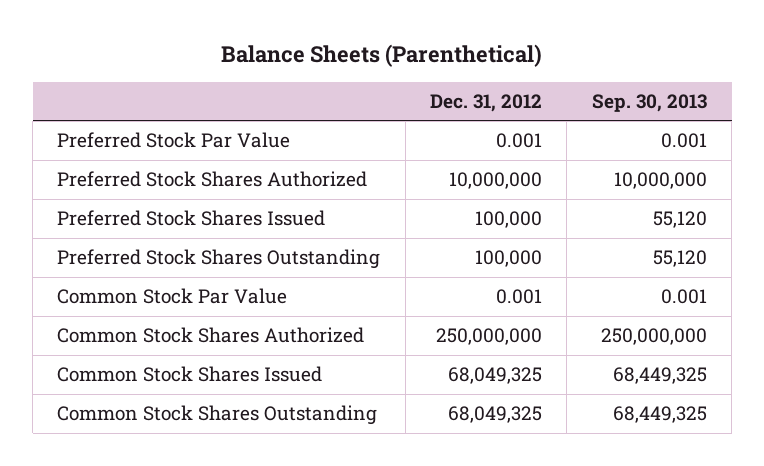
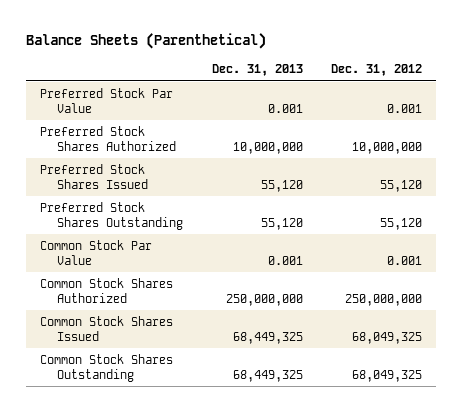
[591,93,707,112] Sep. 30, 2013 -> none
none -> [211,64,303,77] Dec. 31, 2013
[475,211,543,229] 100,000 -> [379,179,422,192] 55,120
[475,250,543,268] 100,000 -> [379,217,422,230] 55,120

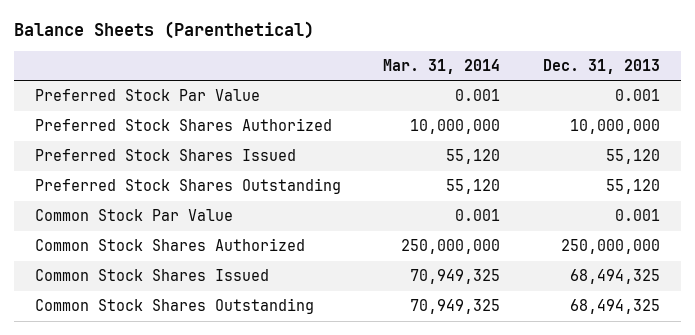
[330,64,422,77] Dec. 31, 2012 -> none
none -> [383,58,501,74] Mar. 31, 2014
[232,331,303,344] 68,449,325 -> [569,268,660,284] 68,494,325
[232,369,303,382] 68,449,325 -> [569,298,660,314] 68,494,325

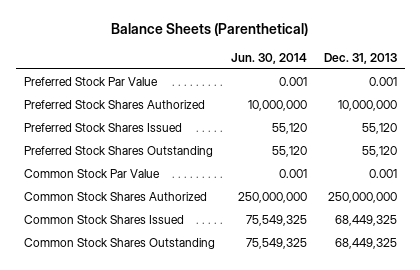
[383,58,501,74] Mar. 31, 2014 -> none
none -> [231,52,308,64] Jun. 30, 2014
[569,268,660,284] 68,494,325 -> [334,214,397,226] 68,449,325
[569,298,660,314] 68,494,325 -> [334,237,397,249] 68,449,325

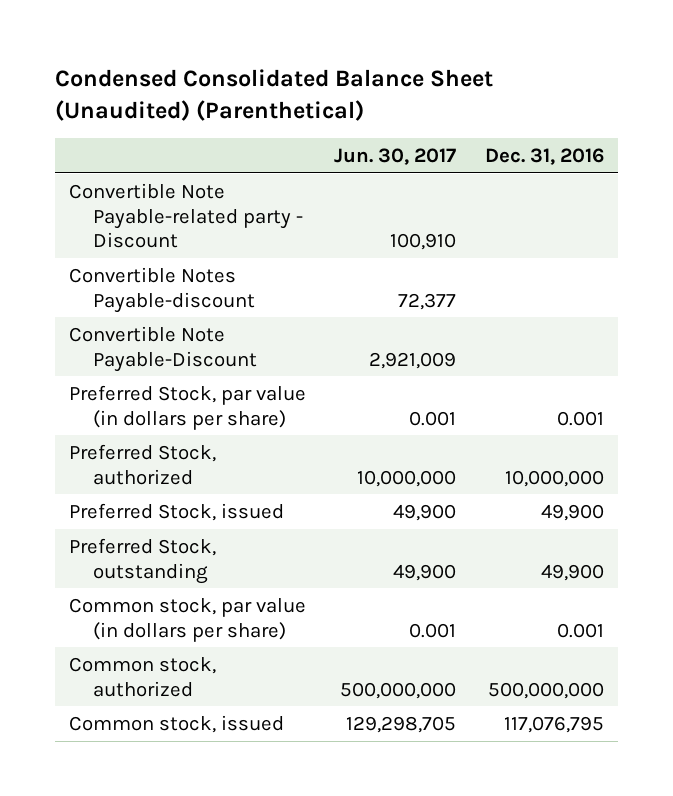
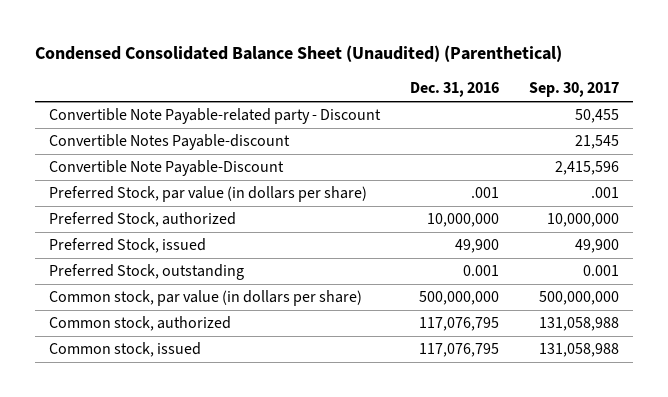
[334,148,457,166] Jun. 30, 2017 -> none
none -> [528,82,619,98] Sep. 30, 2017
[556,410,604,426] 0.001 -> [470,187,499,199] .001
[540,563,604,581] 49,900 -> [462,265,499,277] 0.001
[556,622,604,638] 0.001 -> [418,291,499,306] 500,000,000
[487,681,604,699] 500,000,000 -> [418,317,499,332] 117,076,795

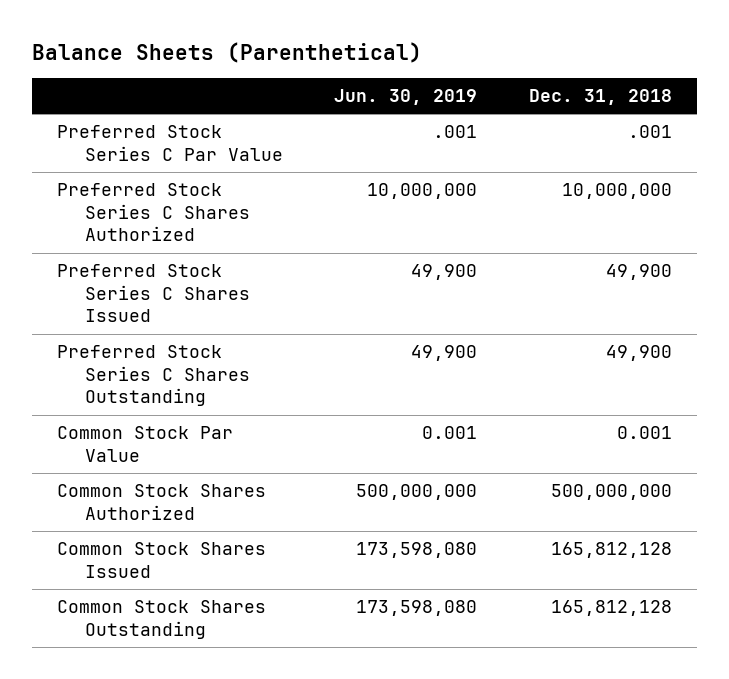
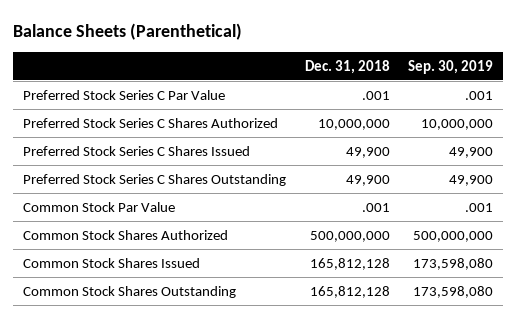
[334,88,478,105] Jun. 30, 2019 -> none
none -> [408,59,494,74] Sep. 30, 2019
[616,426,672,440] 0.001 -> [361,202,390,212] .001

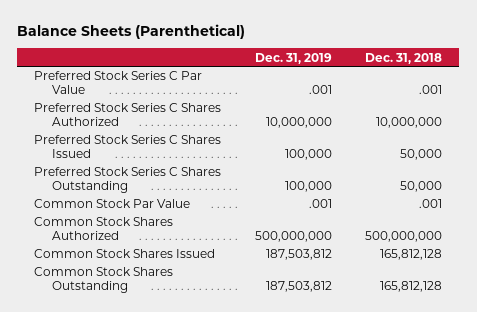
[408,59,494,74] Sep. 30, 2019 -> none
none -> [254,52,332,64] Dec. 31, 2019
[345,146,390,158] 49,900 -> [400,149,443,161] 50,000
[345,174,390,186] 49,900 -> [400,181,443,193] 50,000

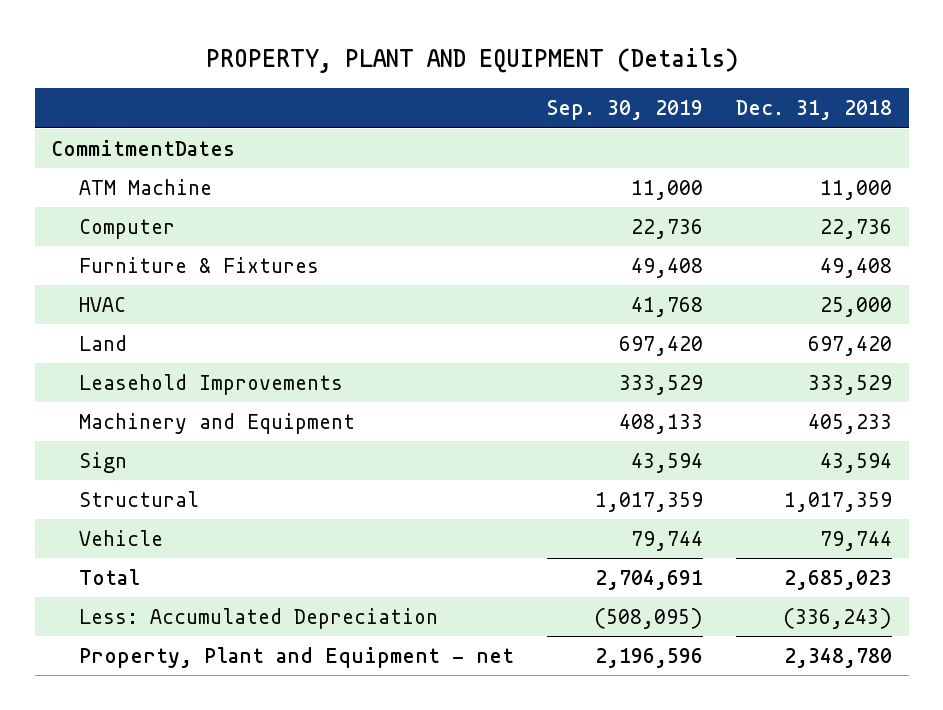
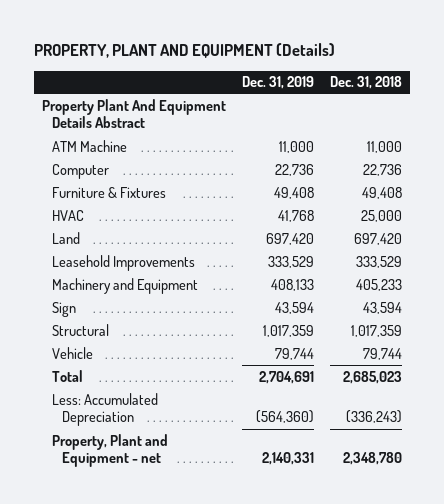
[546,100,703,121] Sep. 30, 2019 -> none
none -> [241,76,314,90] Dec. 31, 2019
[51,139,236,156] CommitmentDates -> [41,98,226,129] Property Plant And Equipment Details Abstract

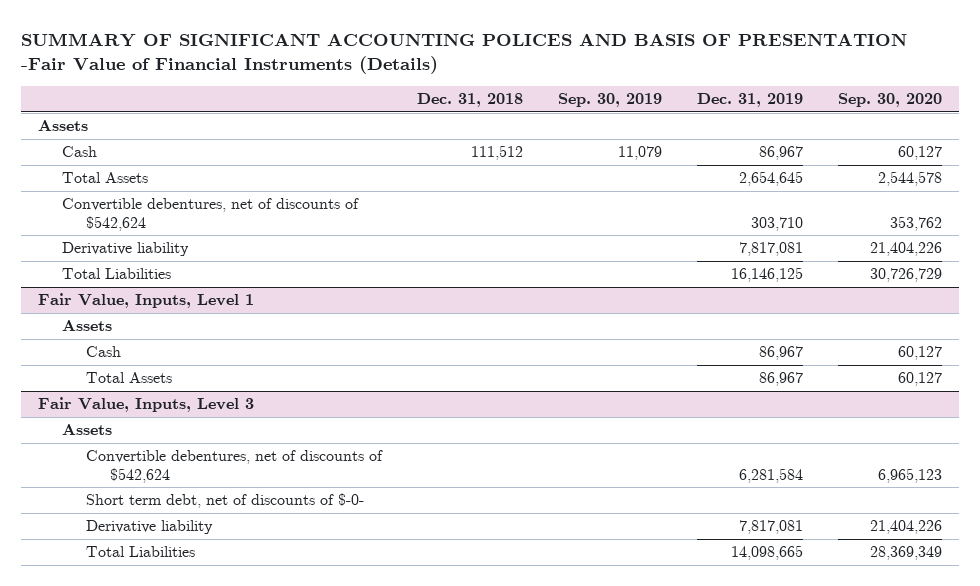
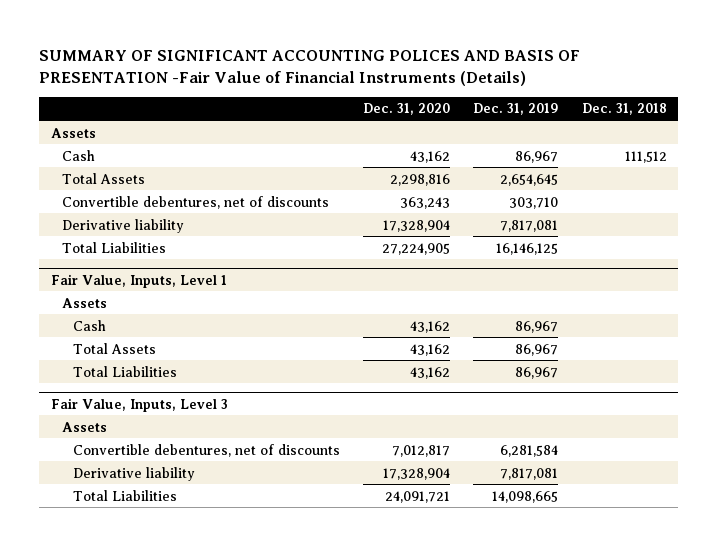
[558,93,663,108] Sep. 30, 2019 -> none
[837,93,942,108] Sep. 30, 2020 -> none
none -> [363,103,451,116] Dec. 31, 2020
[62,198,360,231] Convertible debentures, net of discounts of $542,624 -> [61,195,329,209] Convertible debentures, net of discounts
none -> [72,365,177,377] Total Liabilities
[86,493,365,509] Short term debt, net of discounts of $-0- -> none
[86,450,384,483] Convertible debentures, net of discounts of $542,624 -> [72,443,340,457] Convertible debentures, net of discounts

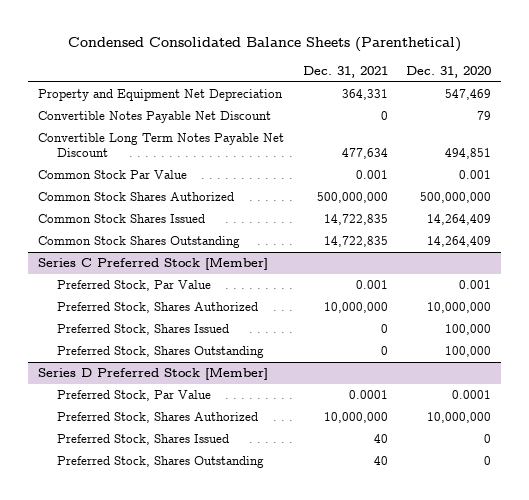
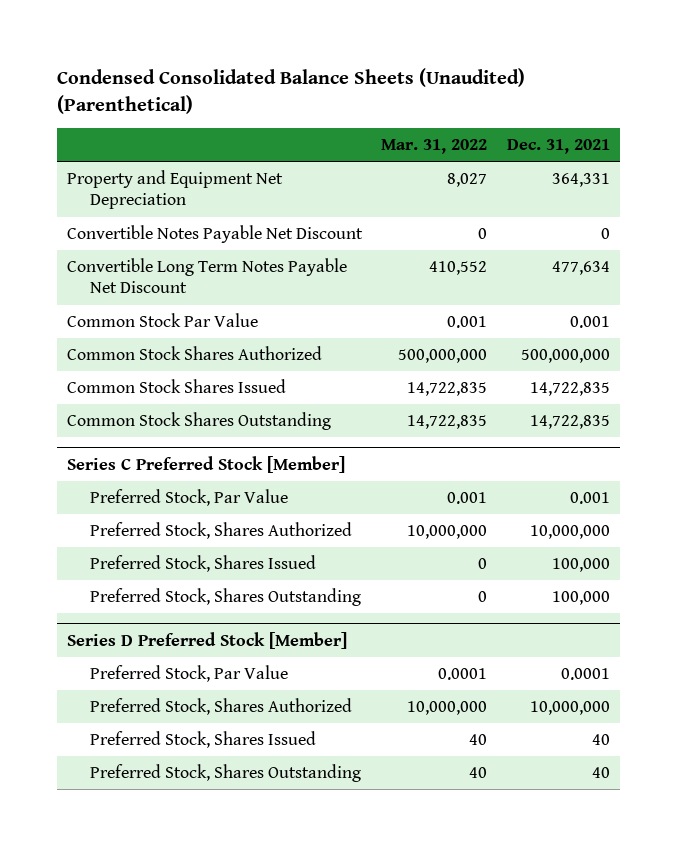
[67,37,461,53] Condensed Consolidated Balance Sheets (Parenthetical) -> [56,67,525,114] Condensed Consolidated Balance Sheets (Unaudited) (Parenthetical)
[406,65,492,78] Dec. 31, 2020 -> none
none -> [381,139,488,155] Mar. 31, 2022
[380,324,388,334] 0 -> [551,557,610,572] 100,000
[380,346,388,356] 0 -> [551,590,610,605] 100,000

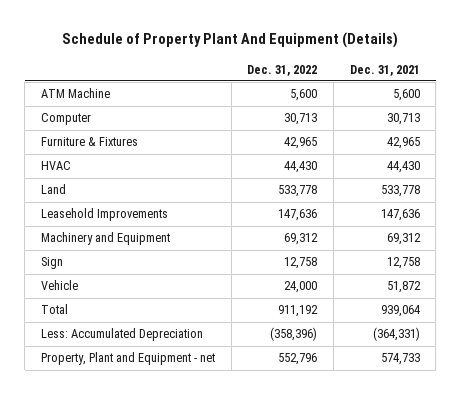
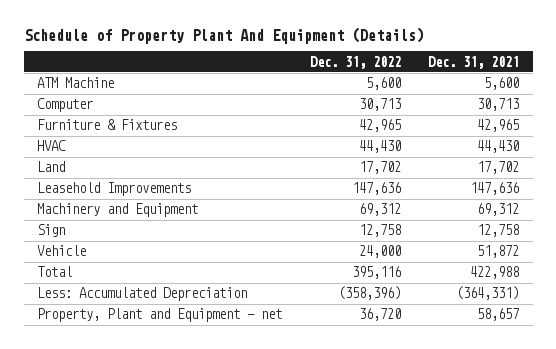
[278,185,318,198] 533,778 -> [358,161,401,175] 17,702
[380,185,420,198] 533,778 -> [476,161,519,175] 17,702
[278,305,319,318] 911,192 -> [351,266,401,280] 395,116
[380,305,420,318] 939,064 -> [469,266,519,280] 422,988
[278,353,318,366] 552,796 -> [358,308,401,322] 36,720
[380,353,420,366] 574,733 -> [476,308,519,322] 58,657

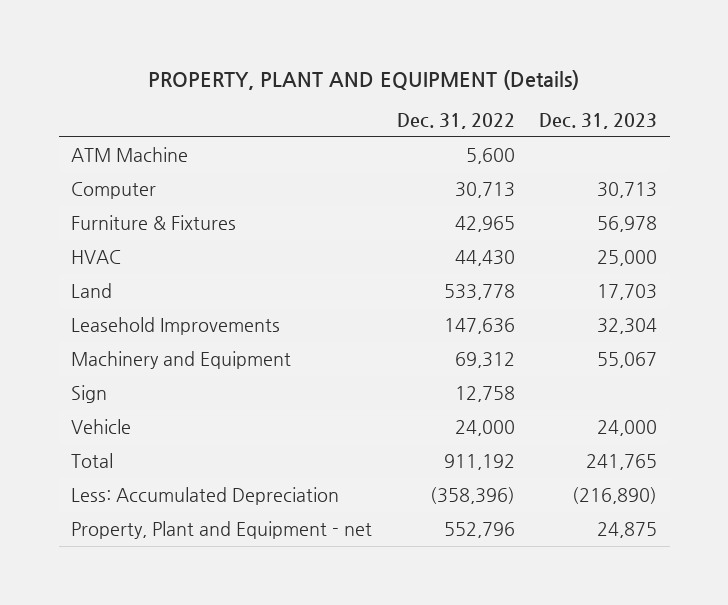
[23,26,424,44] Schedule of Property Plant And Equipment (Details) -> [148,69,580,90] PROPERTY, PLANT AND EQUIPMENT (Details)
[427,55,519,69] Dec. 31, 2021 -> none
none -> [539,113,658,130] Dec. 31, 2023
[358,161,401,175] 17,702 -> [443,283,515,300] 533,778
[351,266,401,280] 395,116 -> [443,453,515,470] 911,192
[358,308,401,322] 36,720 -> [443,521,515,538] 552,796

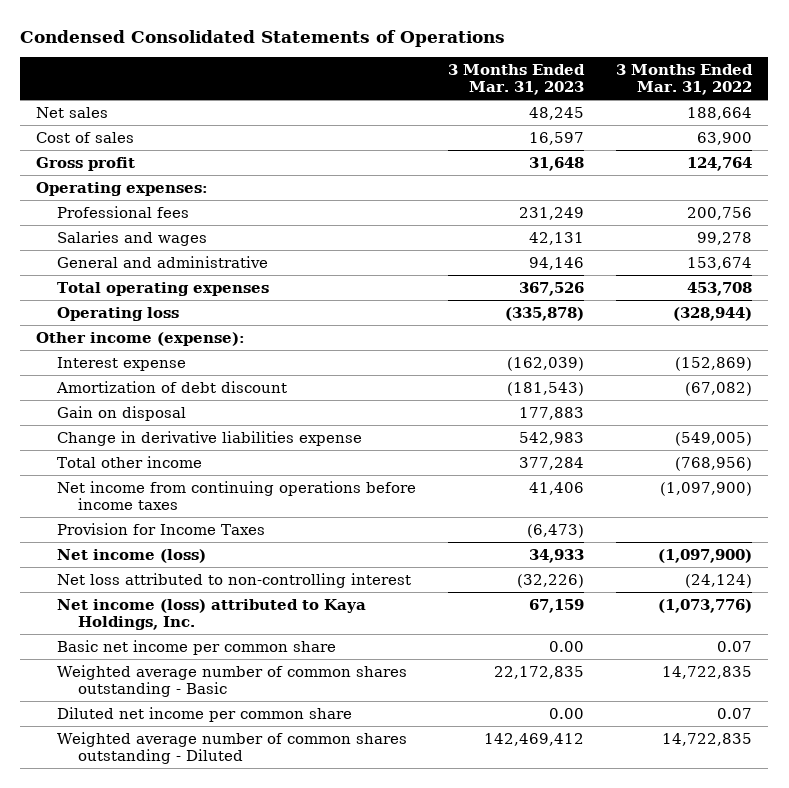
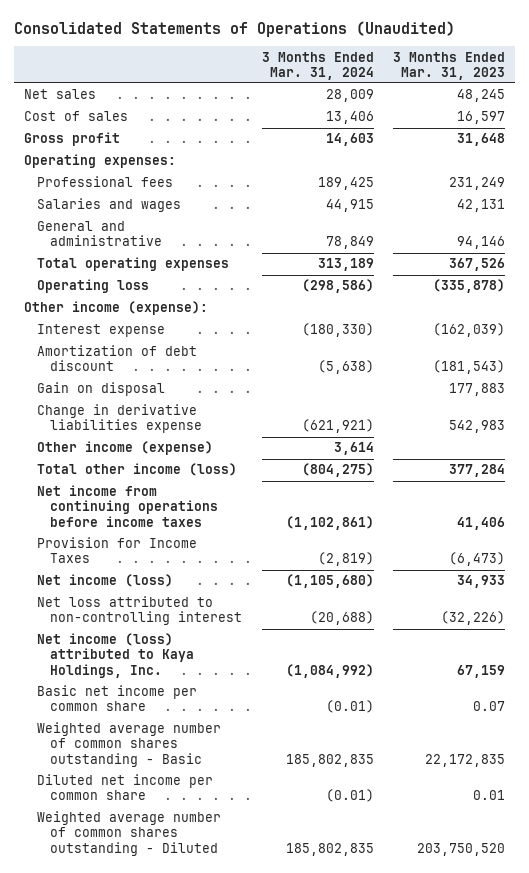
[20,29,506,47] Condensed Consolidated Statements of Operations -> [14,20,456,37] Consolidated Statements of Operations (Unaudited)
[616,63,754,96] 3 Months Ended Mar. 31, 2022 -> none
none -> [261,51,374,80] 3 Months Ended Mar. 31, 2024
none -> [37,441,214,456] Other income (expense)
[57,455,203,468] Total other income -> [37,463,238,477] Total other income (loss)
[549,640,585,652] 0.00 -> [473,701,506,712] 0.07
[549,707,585,719] 0.00 -> [473,790,506,801] 0.01
[484,732,585,746] 142,469,412 -> [417,842,506,856] 203,750,520

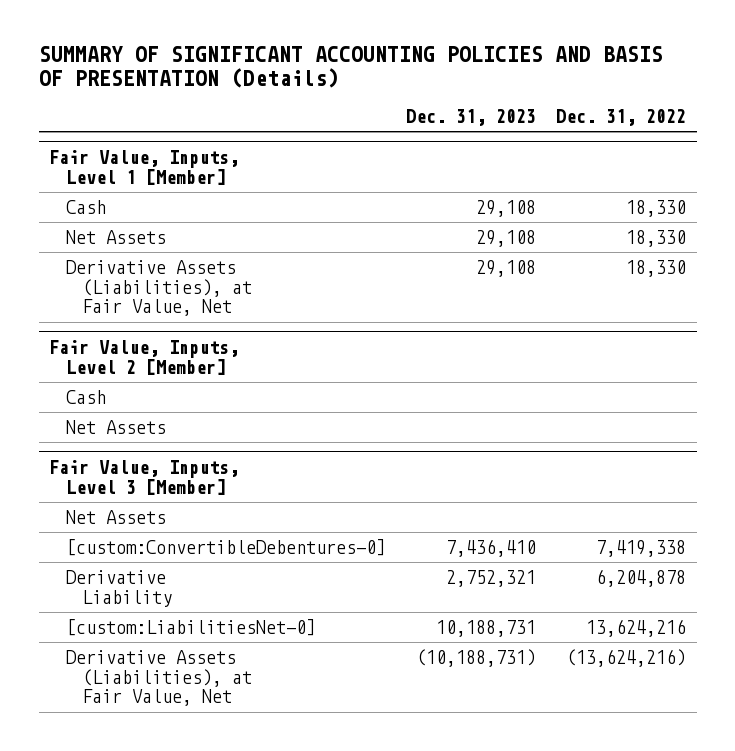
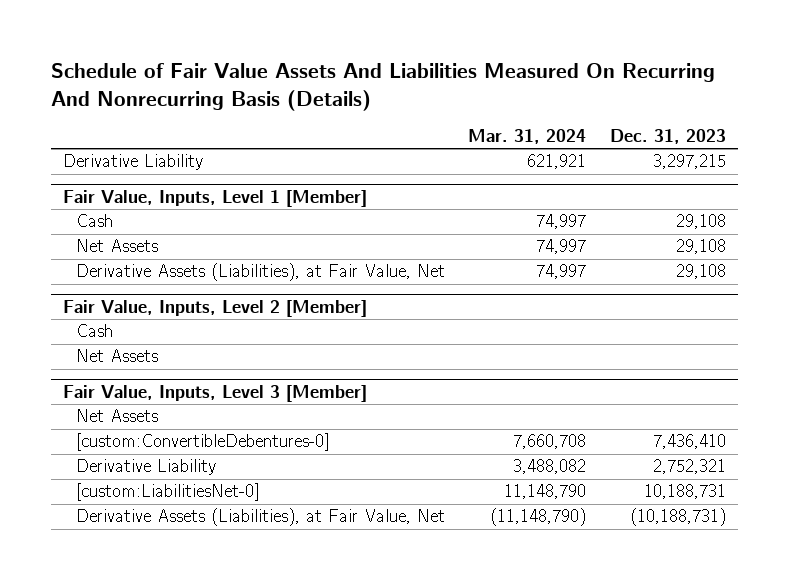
[38,46,663,88] SUMMARY OF SIGNIFICANT ACCOUNTING POLICIES AND BASIS OF PRESENTATION (Details) -> [51,63,716,111] Schedule of Fair Value Assets And Liabilities Measured On Recurring And Nonrecurring Basis (Details)
[556,108,687,126] Dec. 31, 2022 -> none
none -> [468,129,587,145] Mar. 31, 2024
none -> [62,154,203,171] Derivative Liability

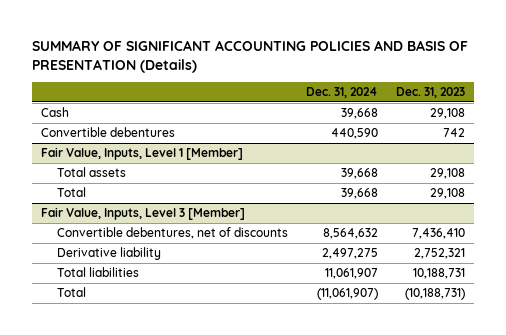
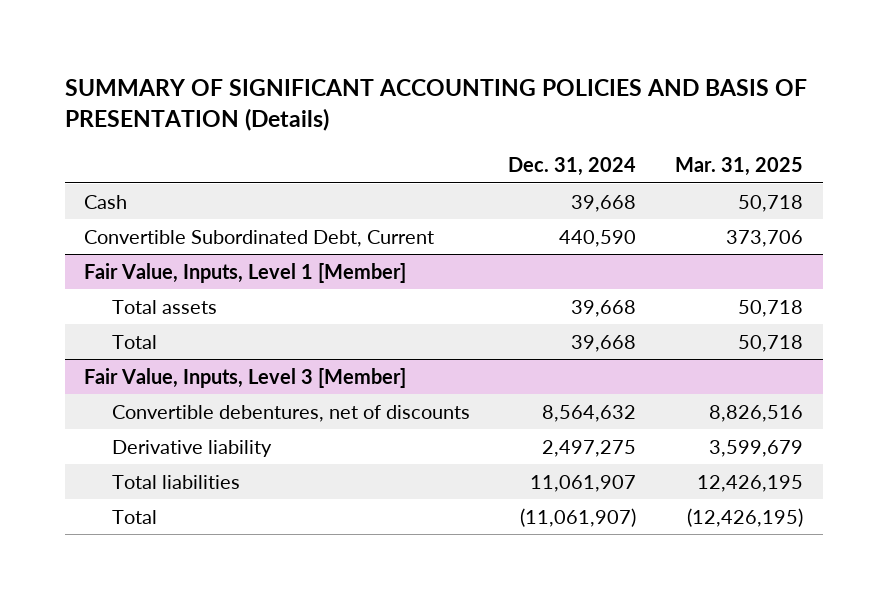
[396,87,466,99] Dec. 31, 2023 -> none
none -> [675,157,804,177] Mar. 31, 2025
[41,127,176,138] Convertible debentures -> [84,229,435,247] Convertible Subordinated Debt, Current

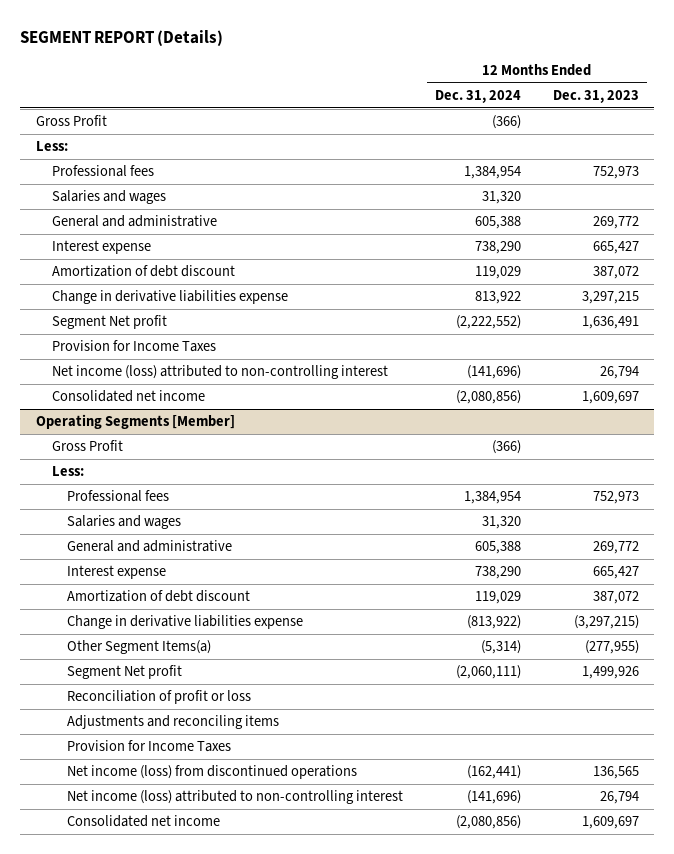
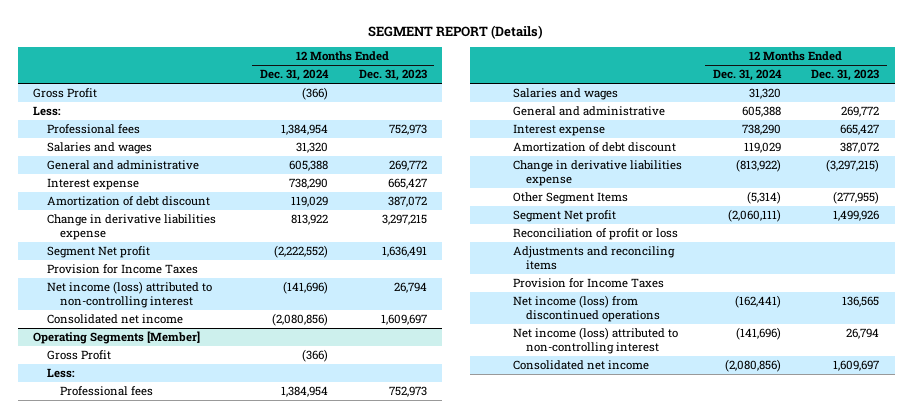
[67,640,212,655] Other Segment Items(a) -> [512,192,628,205] Other Segment Items

